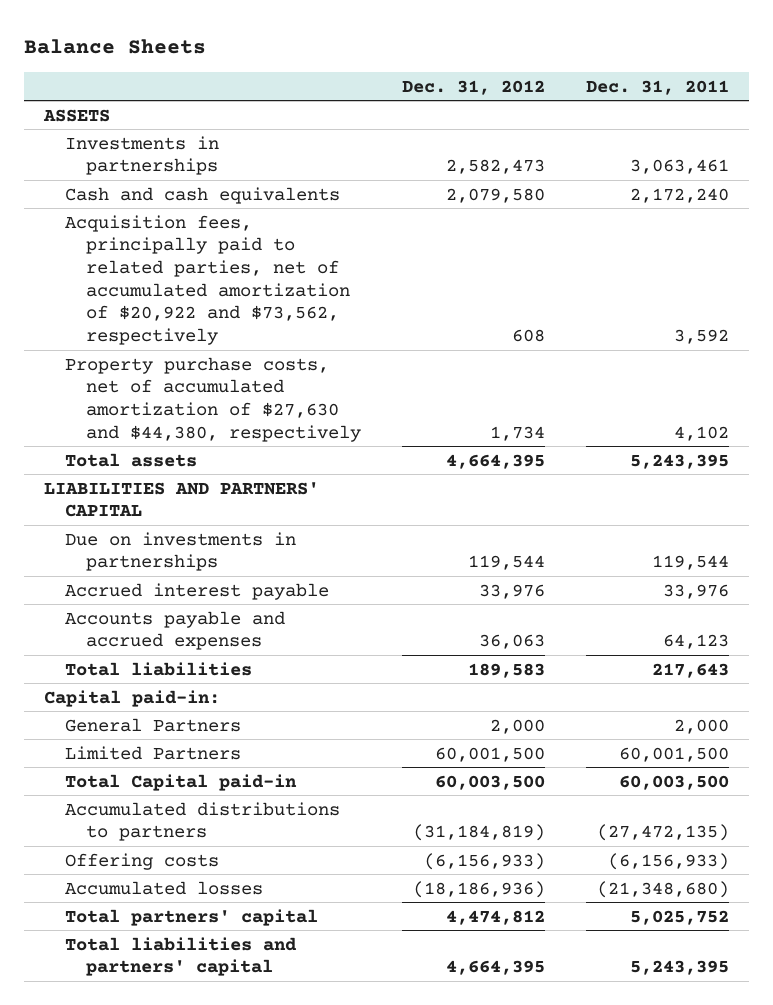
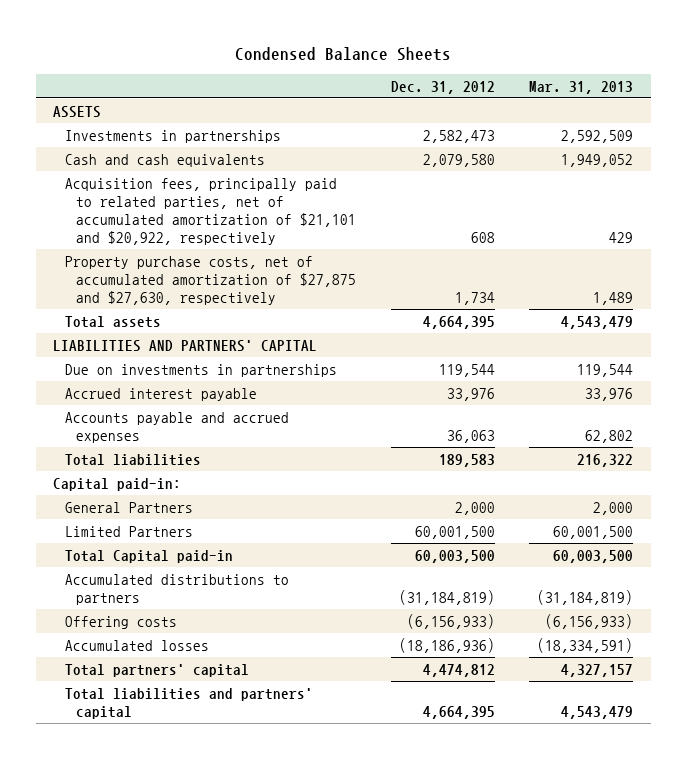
[23,39,206,55] Balance Sheets -> [235,46,452,61] Condensed Balance Sheets
[585,79,729,95] Dec. 31, 2011 -> none
none -> [529,80,634,94] Mar. 31, 2013
[65,214,351,346] Acquisition fees, principally paid to related parties, net of accumulated amortization of $20,922 and $73,562, respectively -> [64,177,357,246] Acquisition fees, principally paid to related parties, net of accumulated amortization of $21,101 and $20,922, respectively
[65,356,362,442] Property purchase costs, net of accumulated amortization of $27,630 and $44,380, respectively -> [64,255,357,305] Property purchase costs, net of accumulated amortization of $27,875 and $27,630, respectively

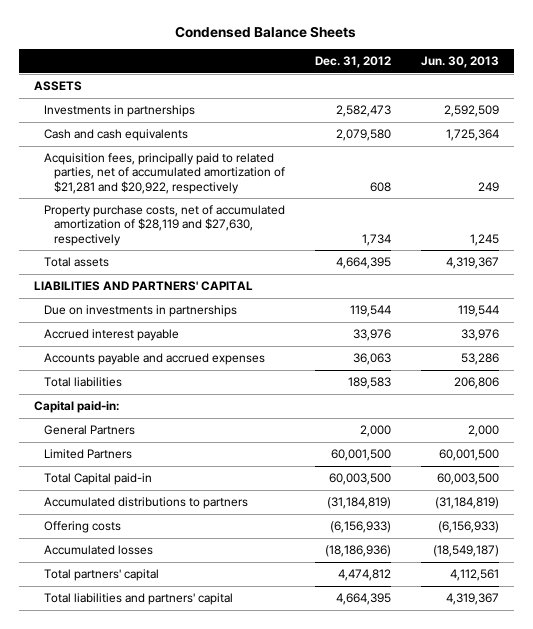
[529,80,634,94] Mar. 31, 2013 -> none
none -> [421,56,500,69] Jun. 30, 2013
[64,177,357,246] Acquisition fees, principally paid to related parties, net of accumulated amortization of $21,101 and $20,922, respectively -> [43,153,285,194] Acquisition fees, principally paid to related parties, net of accumulated amortization of $21,281 and $20,922, respectively
[64,255,357,305] Property purchase costs, net of accumulated amortization of $27,875 and $27,630, respectively -> [43,205,285,246] Property purchase costs, net of accumulated amortization of $28,119 and $27,630, respectively

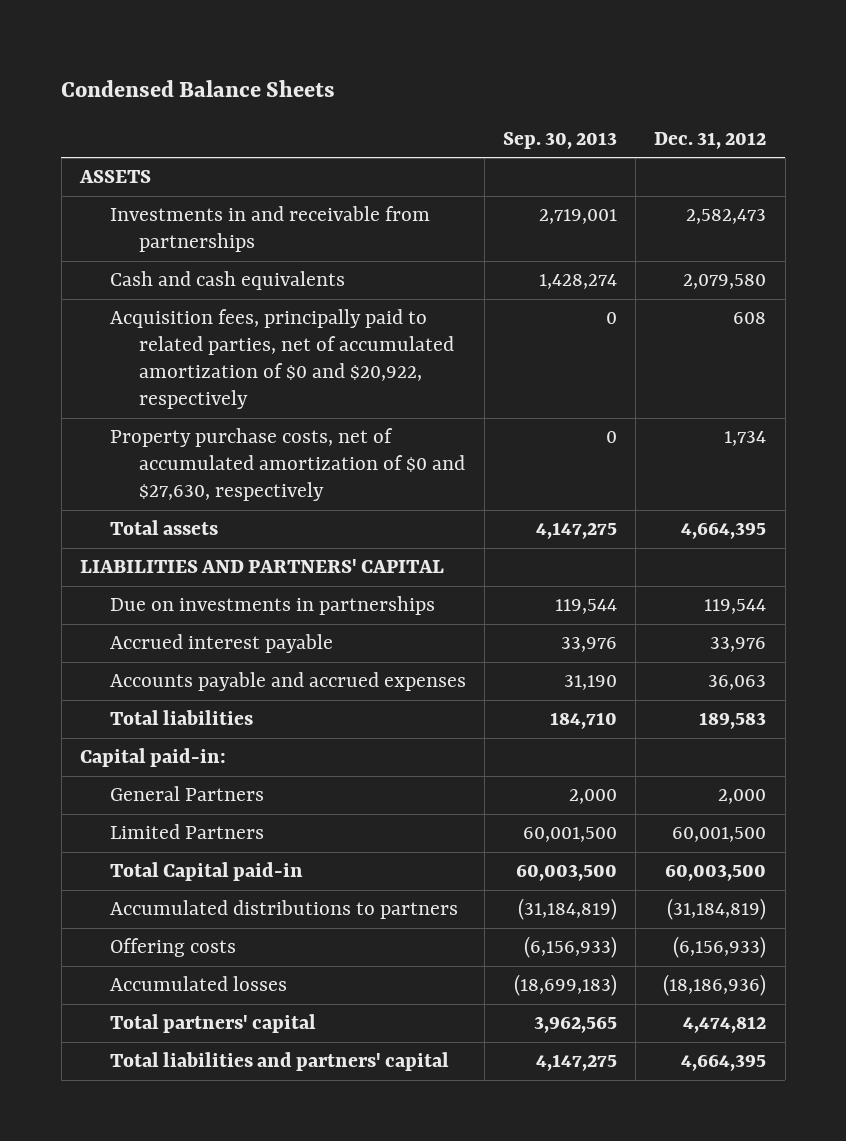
[421,56,500,69] Jun. 30, 2013 -> none
none -> [503,131,618,149] Sep. 30, 2013
[43,105,195,118] Investments in partnerships -> [109,206,430,253] Investments in and receivable from partnerships
[43,153,285,194] Acquisition fees, principally paid to related parties, net of accumulated amortization of $21,281 and $20,922, respectively -> [109,309,455,410] Acquisition fees, principally paid to related parties, net of accumulated amortization of $0 and $20,922, respectively
[43,205,285,246] Property purchase costs, net of accumulated amortization of $28,119 and $27,630, respectively -> [109,428,466,502] Property purchase costs, net of accumulated amortization of $0 and $27,630, respectively

